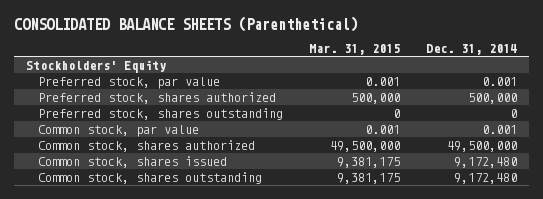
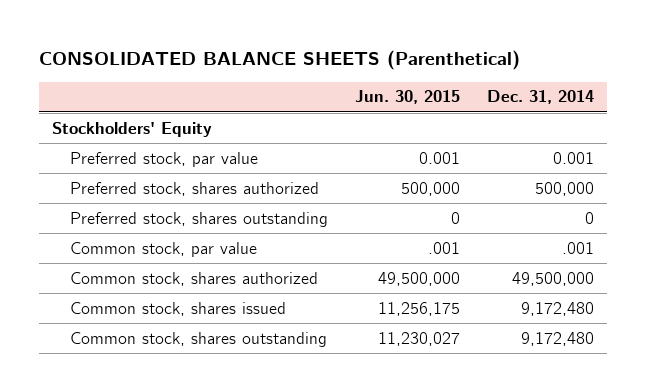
[309,44,401,56] Mar. 31, 2015 -> none
none -> [355,90,461,105] Jun. 30, 2015
[481,124,517,134] 0.001 -> [561,241,594,254] .001

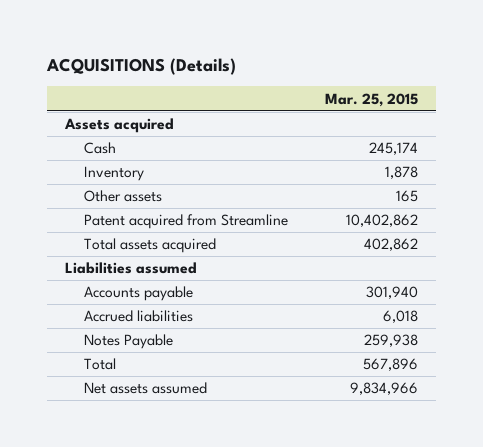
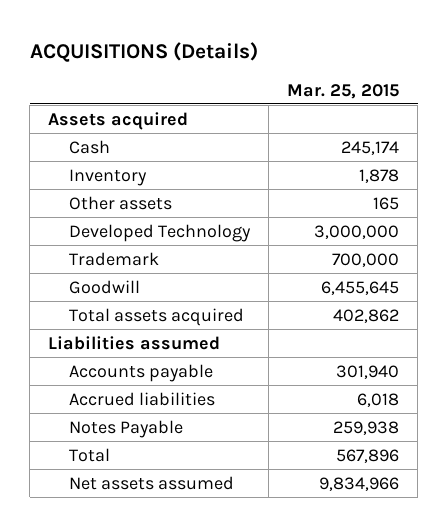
[84,214,289,230] Patent acquired from Streamline -> none
none -> [69,223,252,242] Developed Technology
none -> [69,251,160,266] Trademark
none -> [69,279,141,294] Goodwill

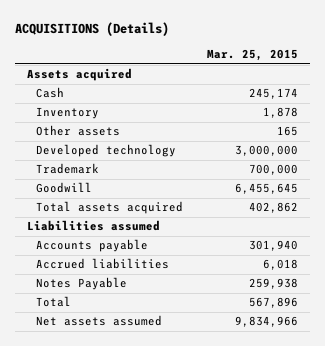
[69,223,252,242] Developed Technology -> [36,144,177,158] Developed technology

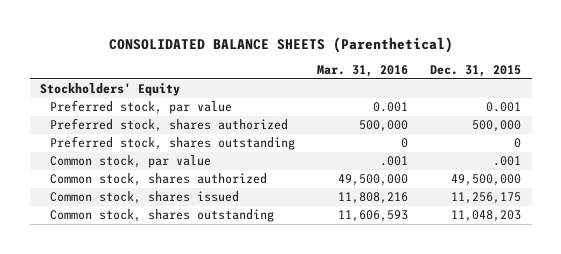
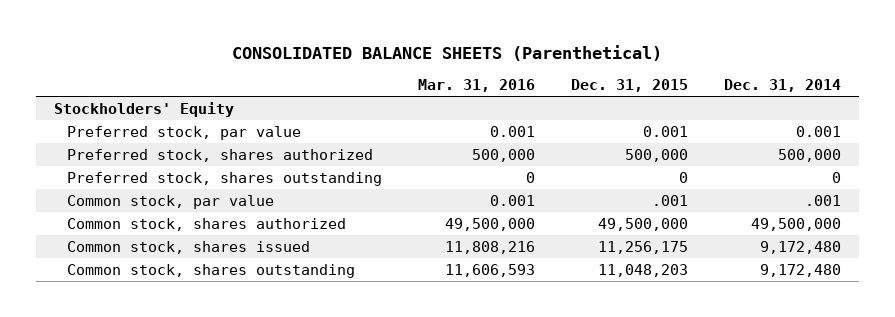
none -> [723,79,841,93] Dec. 31, 2014
[379,156,408,167] .001 -> [489,194,535,206] 0.001

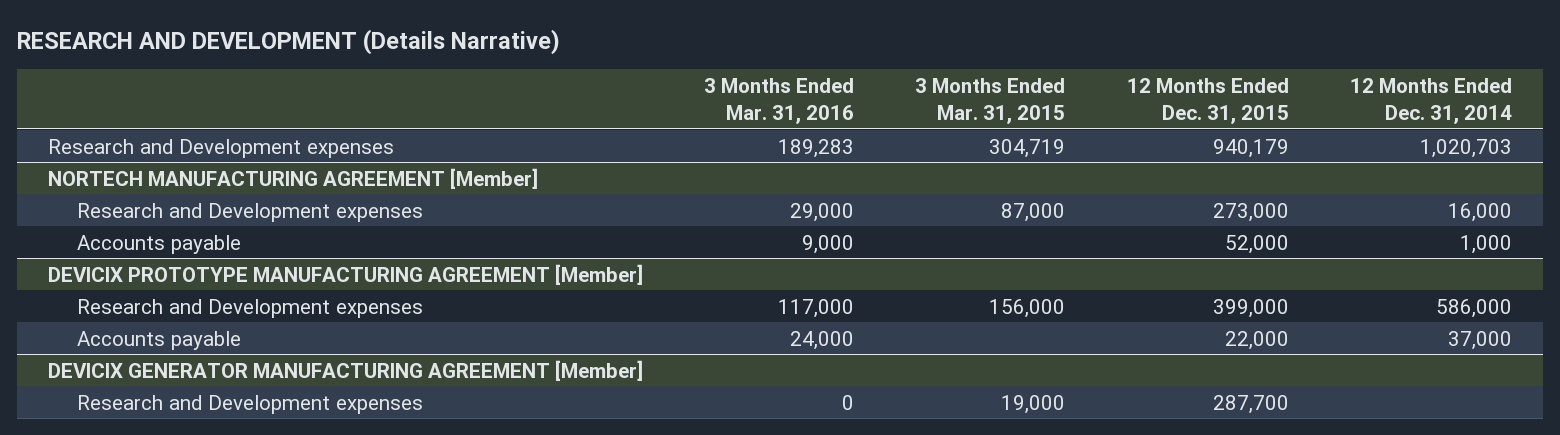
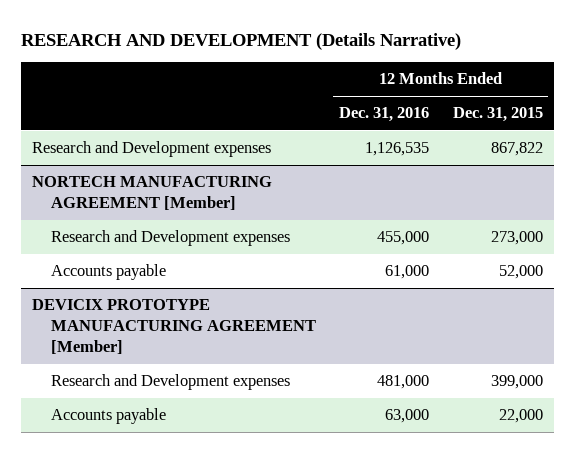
[704,78,855,124] 3 Months Ended Mar. 31, 2016 -> none
[915,78,1066,124] 3 Months Ended Mar. 31, 2015 -> none
[1350,78,1513,124] 12 Months Ended Dec. 31, 2014 -> none
none -> [339,107,430,123] Dec. 31, 2016
[1212,138,1289,158] 940,179 -> [490,142,543,157] 867,822
[47,359,643,381] DEVICIX GENERATOR MANUFACTURING AGREEMENT [Member] -> none
[76,394,423,414] Research and Development expenses -> none

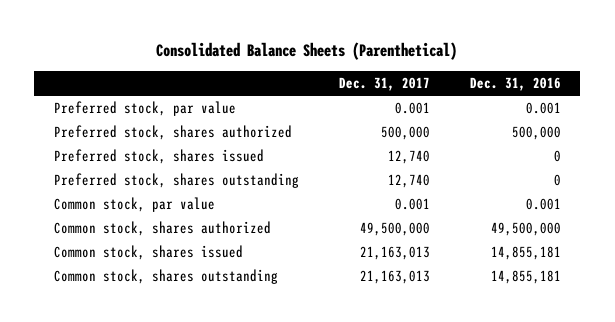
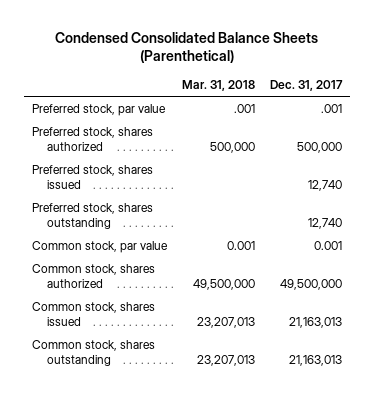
[156,42,458,61] Consolidated Balance Sheets (Parenthetical) -> [54,31,318,64] Condensed Consolidated Balance Sheets (Parenthetical)
[469,76,561,91] Dec. 31, 2016 -> none
none -> [181,80,255,92] Mar. 31, 2018
[394,102,430,115] 0.001 -> [321,103,343,113] .001

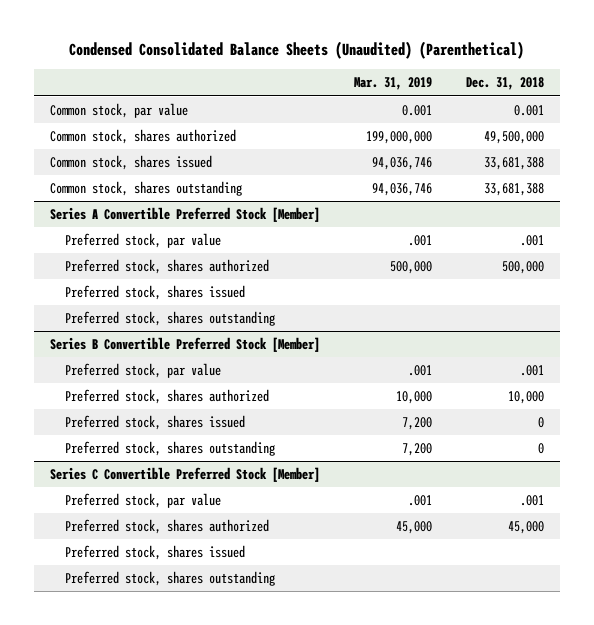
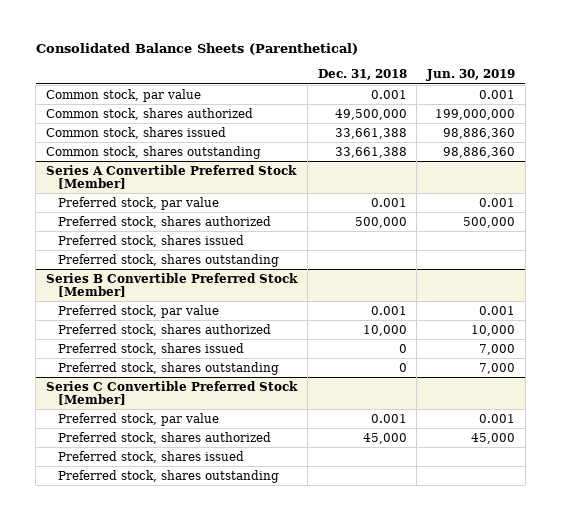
[68,41,524,60] Condensed Consolidated Balance Sheets (Unaudited) (Parenthetical) -> [35,43,358,56] Consolidated Balance Sheets (Parenthetical)
[353,77,432,91] Mar. 31, 2019 -> none
none -> [426,69,516,82] Jun. 30, 2019
[483,157,544,171] 33,681,388 -> [334,127,407,139] 33,661,388
[483,183,544,197] 33,681,388 -> [334,146,407,158] 33,661,388
[519,235,544,247] .001 -> [370,197,407,207] 0.001
[519,365,544,377] .001 -> [370,305,407,315] 0.001
[519,495,544,507] .001 -> [370,413,407,423] 0.001

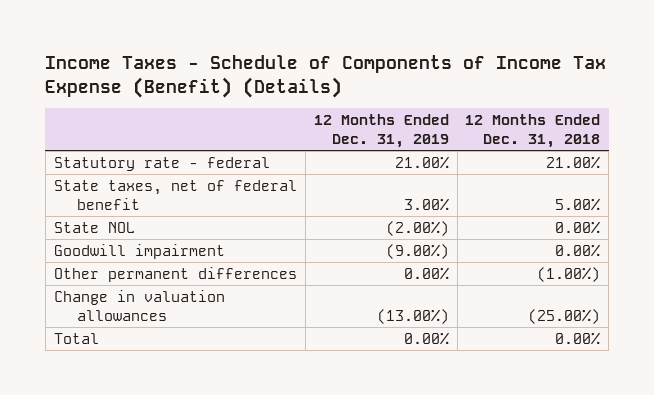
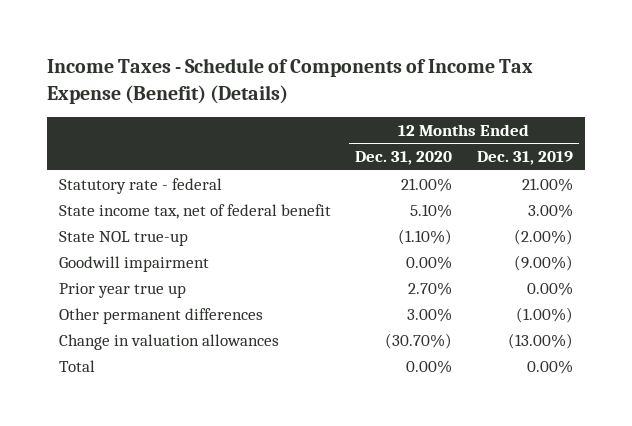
[465,114,601,149] 12 Months Ended Dec. 31, 2018 -> none
none -> [355,151,453,166] Dec. 31, 2020
[53,180,297,211] State taxes, net of federal benefit -> [59,204,332,220] State income tax, net of federal benefit
[53,222,135,234] State NOL -> [59,231,189,247] State NOL true-up
none -> [59,283,187,299] Prior year true up
[403,267,449,281] 0.00% -> [515,307,573,324] (1.00%)

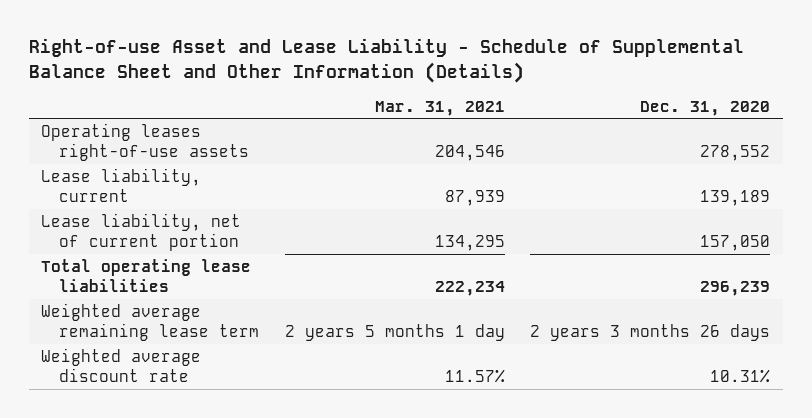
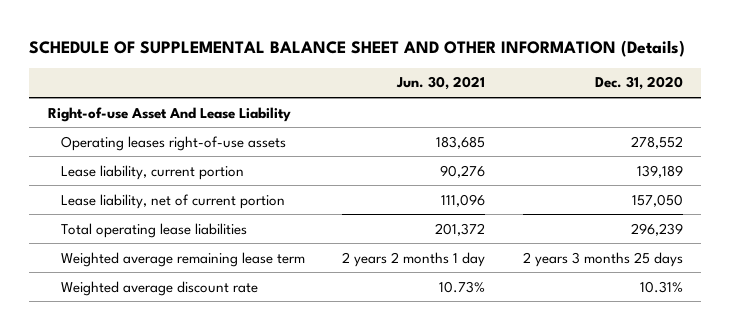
[28,38,744,83] Right-of-use Asset and Lease Liability - Schedule of Supplemental Balance Sheet and Other Information (Details) -> [29,39,686,57] SCHEDULE OF SUPPLEMENTAL BALANCE SHEET AND OTHER INFORMATION (Details)
[374,100,505,116] Mar. 31, 2021 -> none
none -> [396,76,486,91] Jun. 30, 2021
none -> [47,106,291,122] Right-of-use Asset And Lease Liability
[41,167,202,202] Lease liability, current -> [60,164,244,180] Lease liability, current portion
[530,323,771,341] 2 years 3 months 26 days -> [522,251,683,267] 2 years 3 months 25 days

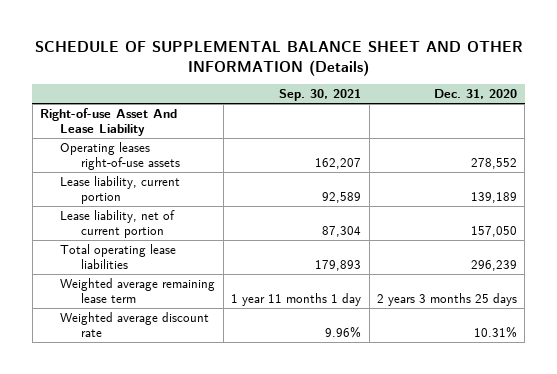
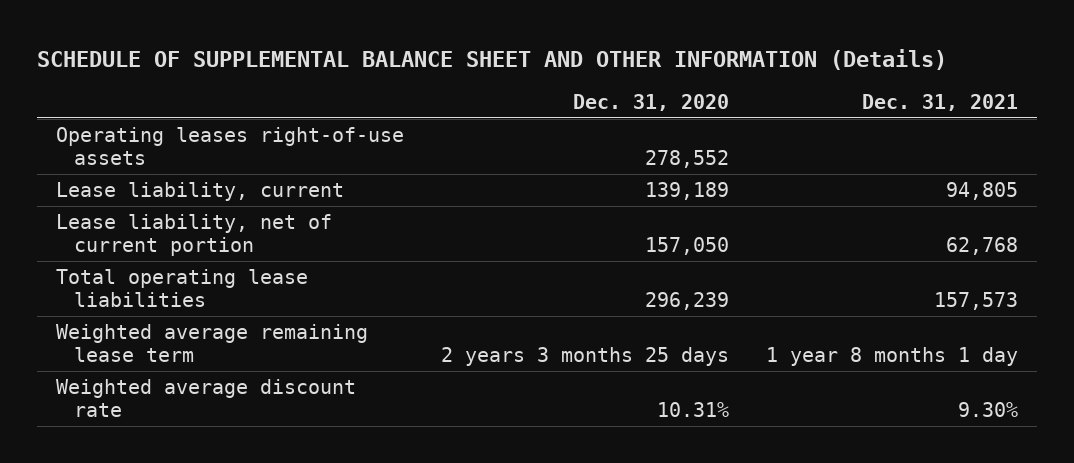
[279,89,362,102] Sep. 30, 2021 -> none
none -> [862,94,1019,112] Dec. 31, 2021
[40,107,178,136] Right-of-use Asset And Lease Liability -> none
[60,175,181,204] Lease liability, current portion -> [55,181,344,201] Lease liability, current

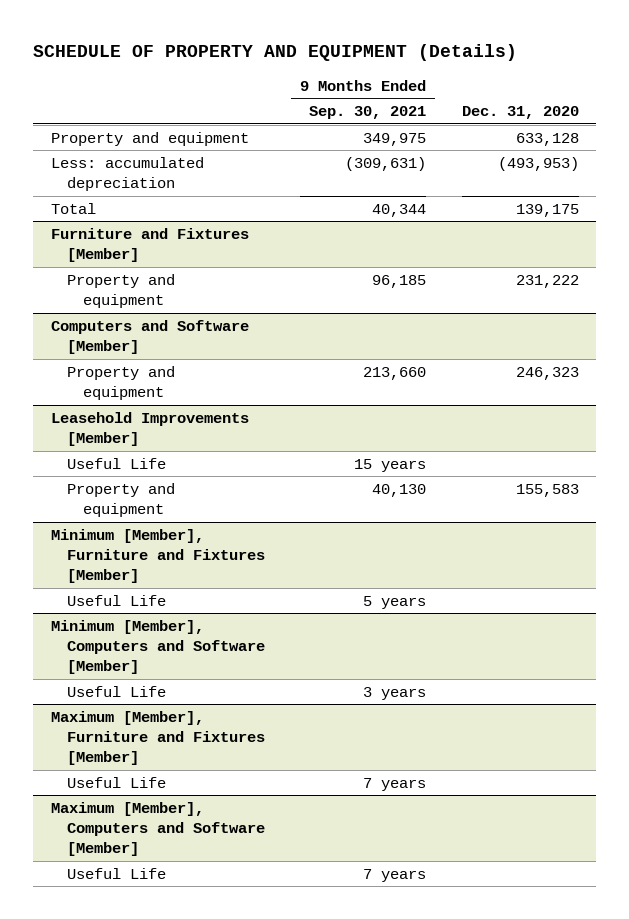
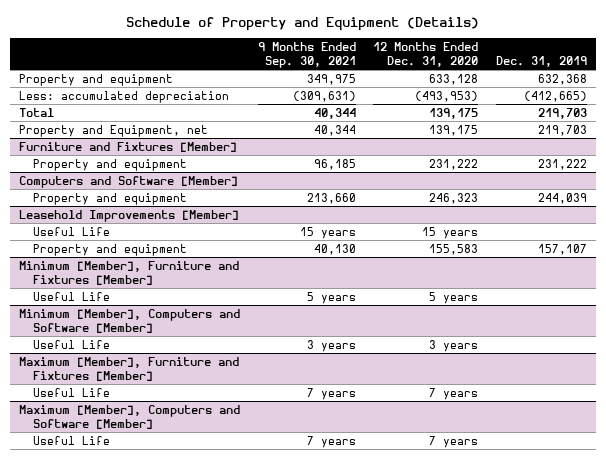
[32,44,517,62] SCHEDULE OF PROPERTY AND EQUIPMENT (Details) -> [125,17,479,32] Schedule of Property and Equipment (Details)
[461,106,579,120] Dec. 31, 2020 -> none
none -> [373,41,479,67] 12 Months Ended Dec. 31, 2020
none -> [495,55,587,67] Dec. 31, 2019
none -> [18,124,208,137] Property and Equipment, net

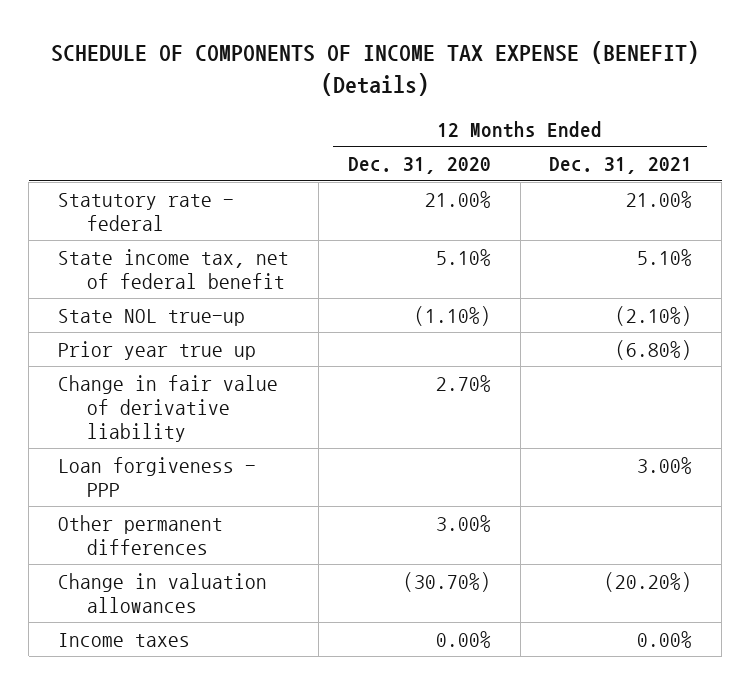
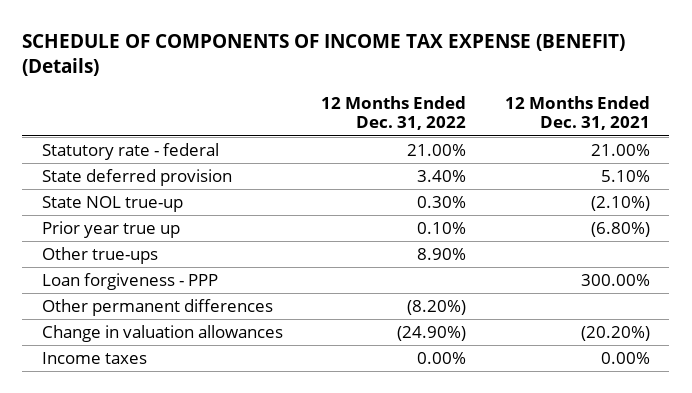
[347,157,491,175] Dec. 31, 2020 -> none
none -> [321,95,467,131] 12 Months Ended Dec. 31, 2022
[58,248,290,289] State income tax, net of federal benefit -> [41,169,232,187] State deferred provision
[58,374,279,442] Change in fair value of derivative liability -> none
none -> [41,247,158,265] Other true-ups
[637,456,693,474] 3.00% -> [580,274,650,287] 300.00%

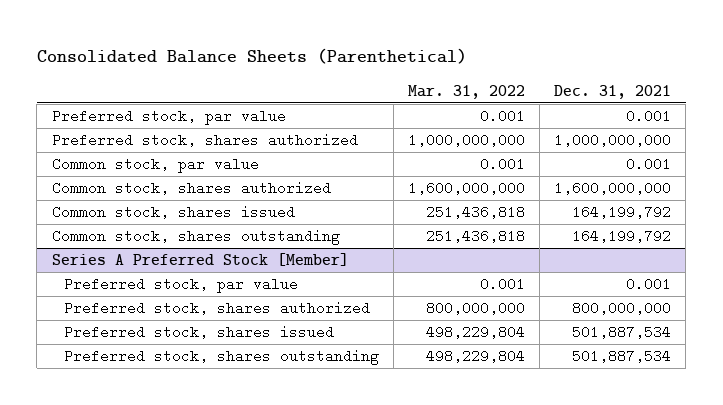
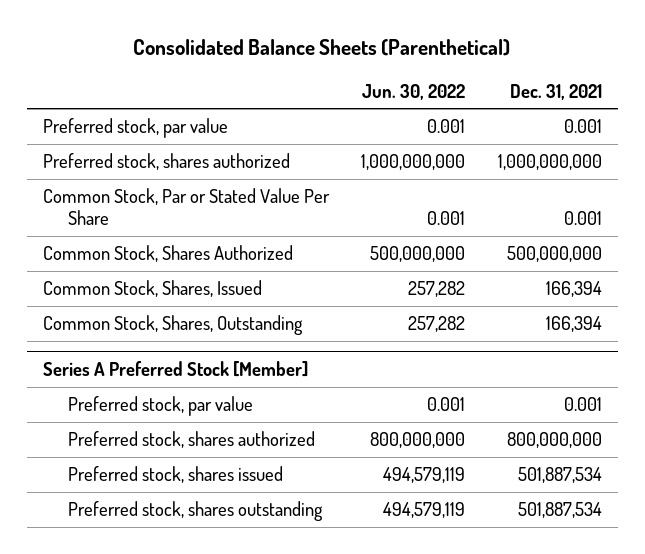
[408,84,526,99] Mar. 31, 2022 -> none
none -> [362,83,466,100] Jun. 30, 2022
[51,156,259,173] Common stock, par value -> [43,188,331,225] Common Stock, Par or Stated Value Per Share
[51,180,331,195] Common stock, shares authorized -> [43,245,294,263] Common Stock, Shares Authorized
[554,180,672,195] 1,600,000,000 -> [506,246,602,263] 500,000,000
[51,204,295,219] Common stock, shares issued -> [43,280,263,298] Common Stock, Shares, Issued
[572,204,672,219] 164,199,792 -> [545,281,602,298] 166,394
[51,228,340,245] Common stock, shares outstanding -> [43,315,304,336] Common Stock, Shares, Outstanding
[572,228,672,243] 164,199,792 -> [545,316,602,333] 166,394

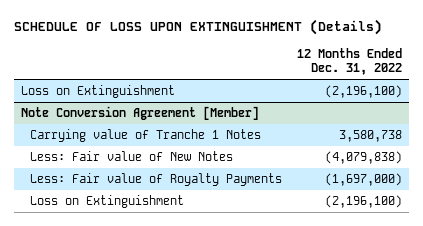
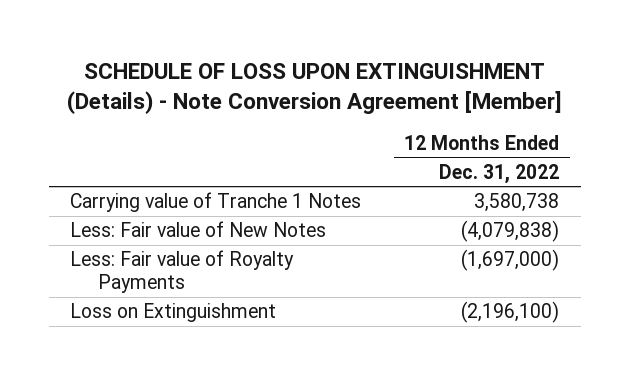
[13,19,382,36] SCHEDULE OF LOSS UPON EXTINGUISHMENT (Details) -> [66,62,562,114] SCHEDULE OF LOSS UPON EXTINGUISHMENT (Details) - Note Conversion Agreement [Member]
[20,85,175,99] Loss on Extinguishment -> none
[20,106,259,121] Note Conversion Agreement [Member] -> none

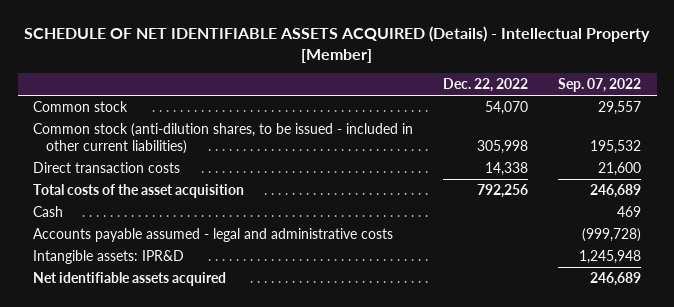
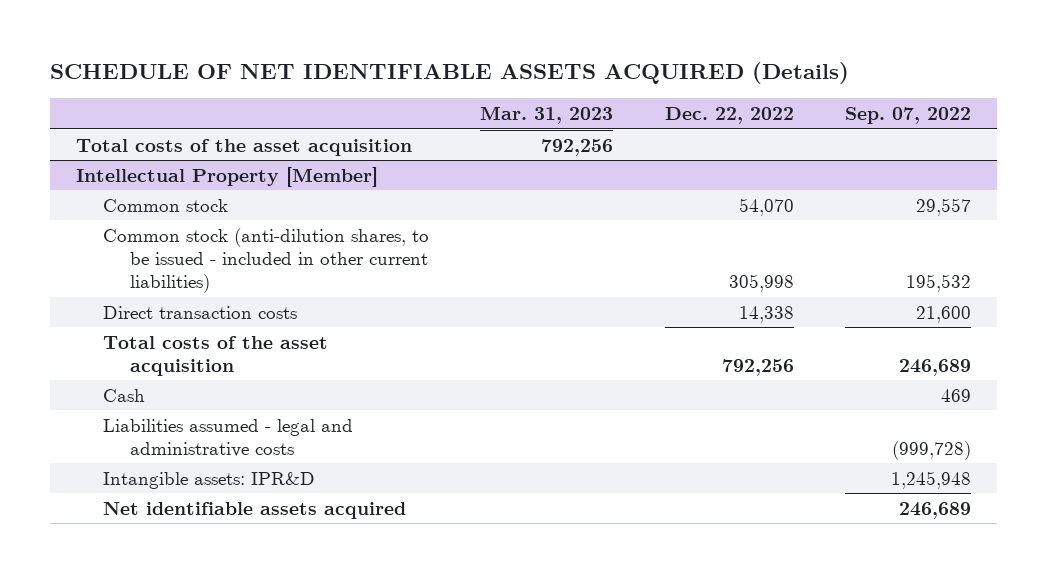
[24,25,651,63] SCHEDULE OF NET IDENTIFIABLE ASSETS ACQUIRED (Details) - Intellectual Property [Member] -> [50,62,850,85] SCHEDULE OF NET IDENTIFIABLE ASSETS ACQUIRED (Details)
none -> [480,105,614,124] Mar. 31, 2023
none -> [75,138,412,156] Total costs of the asset acquisition
none -> [75,166,378,187] Intellectual Property [Member]
[32,228,393,243] Accounts payable assumed - legal and administrative costs -> [102,418,353,457] Liabilities assumed - legal and administrative costs

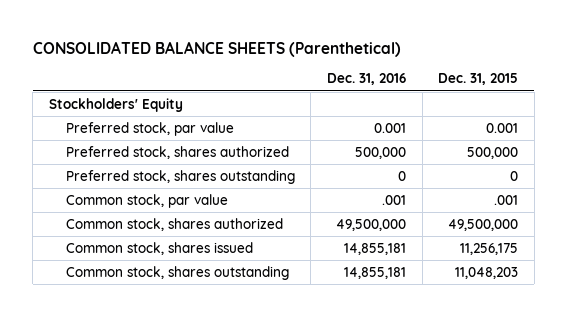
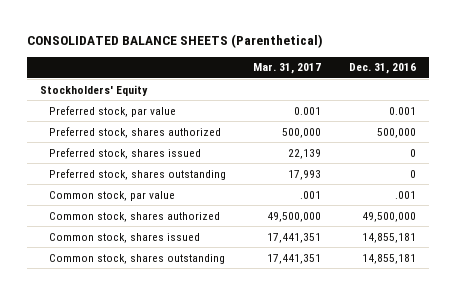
[438,73,519,86] Dec. 31, 2015 -> none
none -> [253,63,322,75] Mar. 31, 2017
none -> [49,147,202,159] Preferred stock, shares issued

